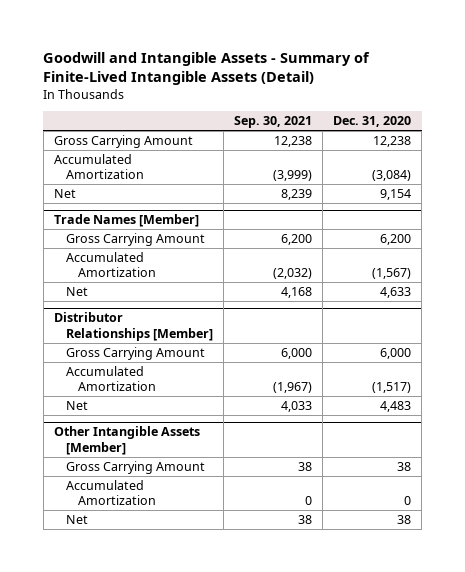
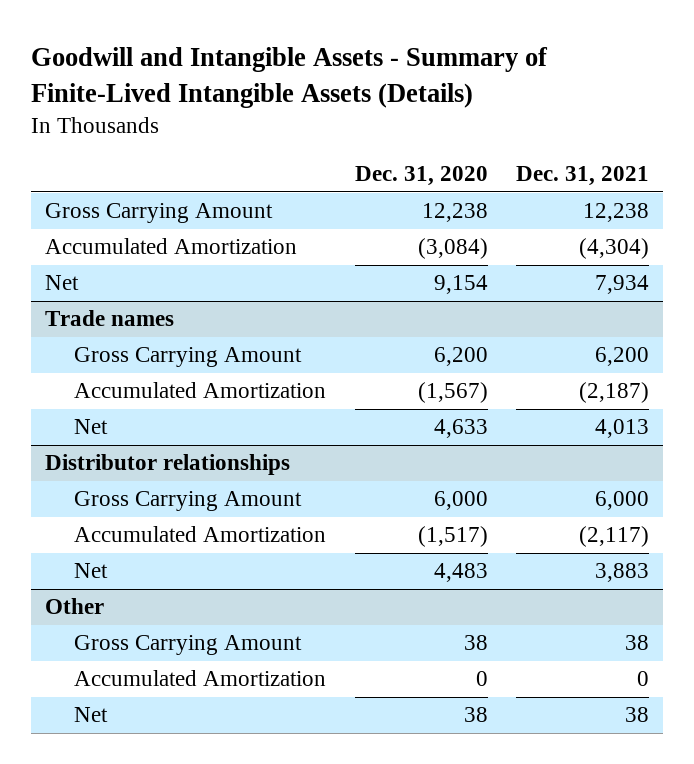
[43,51,371,86] Goodwill and Intangible Assets - Summary of Finite-Lived Intangible Assets (Detail) -> [30,47,548,108] Goodwill and Intangible Assets - Summary of Finite-Lived Intangible Assets (Details)
[234,116,313,129] Sep. 30, 2021 -> none
none -> [515,166,649,187] Dec. 31, 2021
[54,214,200,228] Trade Names [Member] -> [45,310,175,327] Trade names
[54,312,213,341] Distributor Relationships [Member] -> [45,454,291,476] Distributor relationships
[54,426,201,455] Other Intangible Assets [Member] -> [45,598,105,615] Other

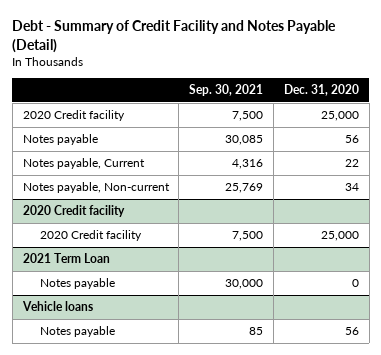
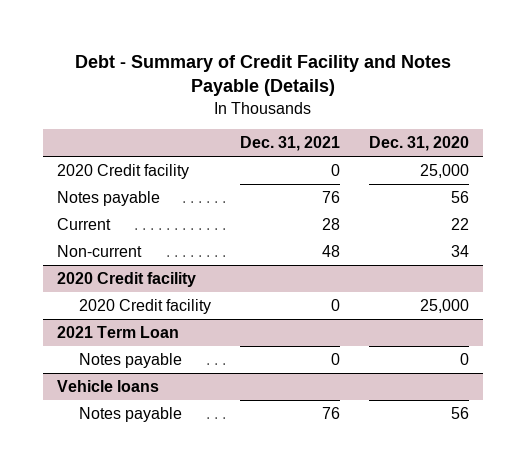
[12,20,337,53] Debt - Summary of Credit Facility and Notes Payable (Detail) -> [75,54,452,97] Debt - Summary of Credit Facility and Notes Payable (Details)
[189,84,264,97] Sep. 30, 2021 -> none
none -> [240,136,341,152] Dec. 31, 2021
[22,158,145,170] Notes payable, Current -> [57,217,112,230] Current
[22,182,170,194] Notes payable, Non-current -> [57,244,143,257] Non-current

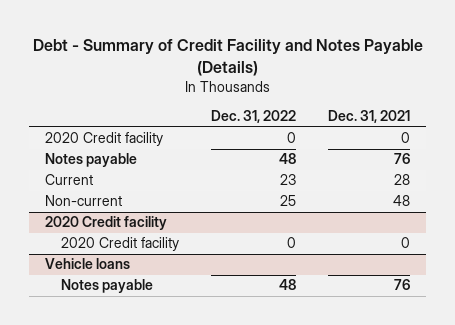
[368,136,469,152] Dec. 31, 2020 -> none
none -> [210,110,296,124] Dec. 31, 2022
[57,325,180,338] 2021 Term Loan -> none
[79,352,183,368] Notes payable -> none

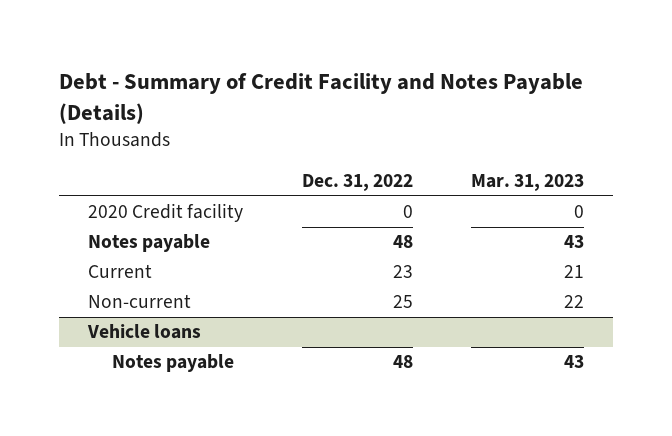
[327,110,410,124] Dec. 31, 2021 -> none
none -> [471,174,585,192] Mar. 31, 2023
[45,216,168,231] 2020 Credit facility -> none
[60,237,179,252] 2020 Credit facility -> none

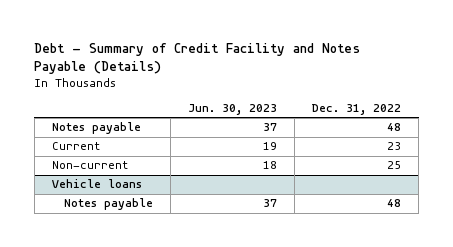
[471,174,585,192] Mar. 31, 2023 -> none
none -> [187,104,277,116] Jun. 30, 2023
[88,203,244,223] 2020 Credit facility -> none

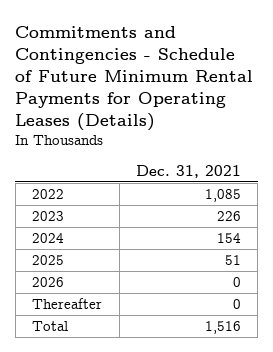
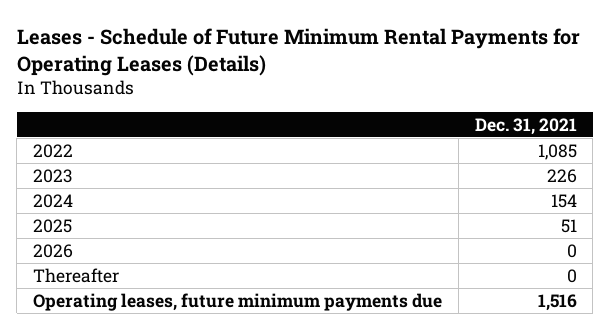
[15,25,254,132] Commitments and Contingencies - Schedule of Future Minimum Rental Payments for Operating Leases (Details) -> [16,27,580,76] Leases - Schedule of Future Minimum Rental Payments for Operating Leases (Details)
[32,320,69,331] Total -> [32,292,442,311] Operating leases, future minimum payments due

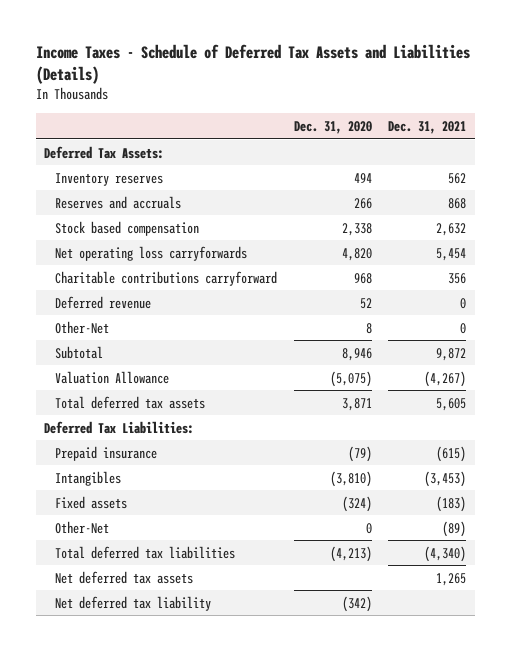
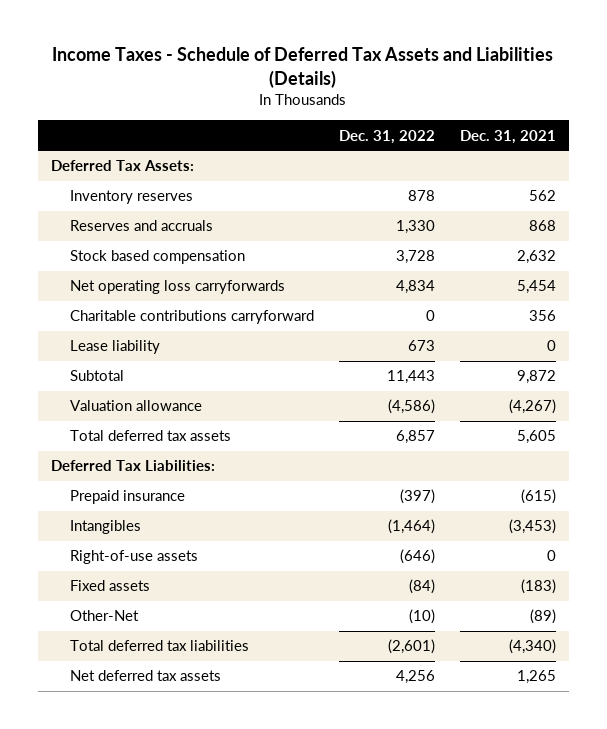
[293,120,372,134] Dec. 31, 2020 -> none
none -> [339,129,436,144] Dec. 31, 2022
[55,295,152,309] Deferred revenue -> none
[55,320,110,334] Other-Net -> none
none -> [70,340,161,355] Lease liability
[55,370,170,384] Valuation Allowance -> [70,400,203,412] Valuation allowance
none -> [70,550,199,565] Right-of-use assets
[55,595,212,611] Net deferred tax liability -> none

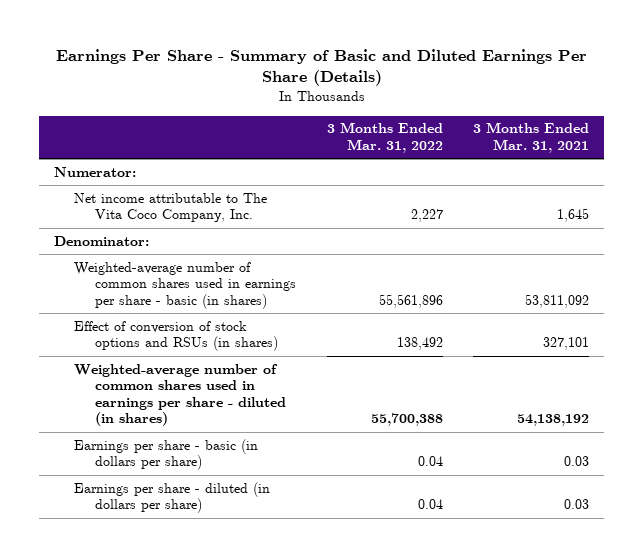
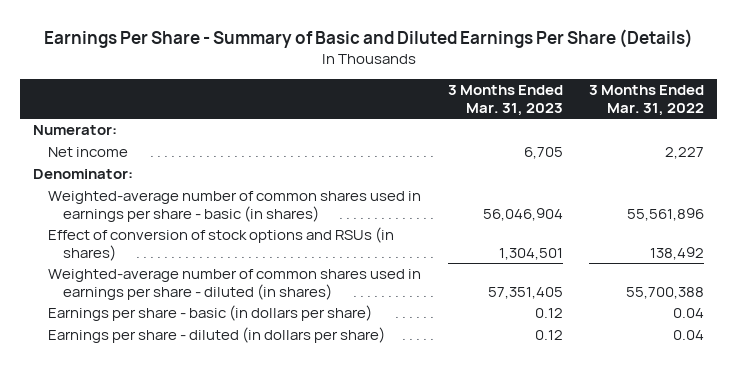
[473,122,590,153] 3 Months Ended Mar. 31, 2021 -> none
none -> [447,84,563,116] 3 Months Ended Mar. 31, 2023
[74,192,268,223] Net income attributable to The Vita Coco Company, Inc. -> [48,147,129,158] Net income

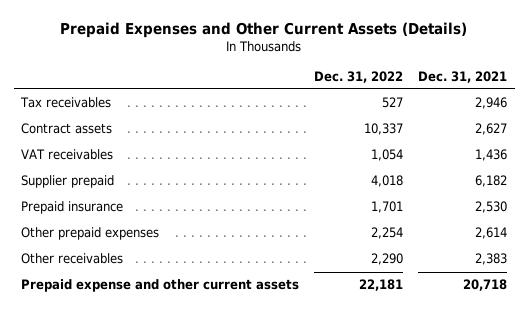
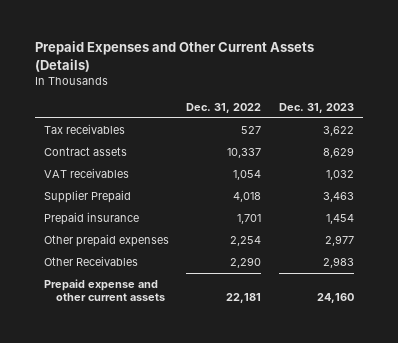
[418,70,508,83] Dec. 31, 2021 -> none
none -> [279,102,355,113] Dec. 31, 2023
[21,175,115,189] Supplier prepaid -> [43,189,131,203] Supplier Prepaid
[21,253,124,265] Other receivables -> [43,255,138,266] Other Receivables

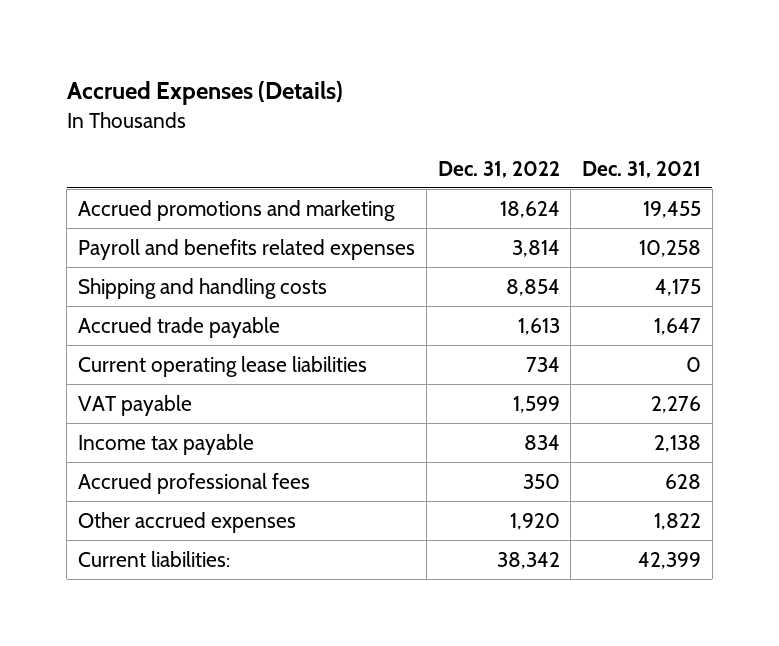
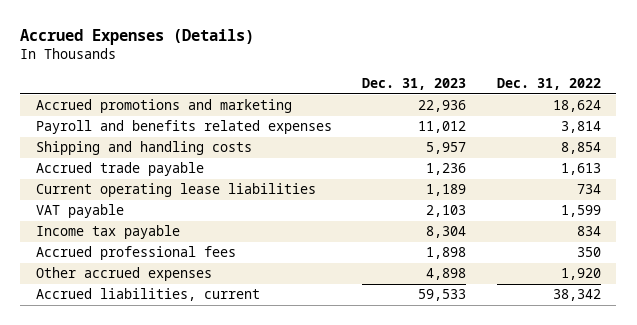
[582,160,702,178] Dec. 31, 2021 -> none
none -> [362,77,467,90] Dec. 31, 2023
[78,550,231,567] Current liabilities: -> [35,288,260,302] Accrued liabilities, current

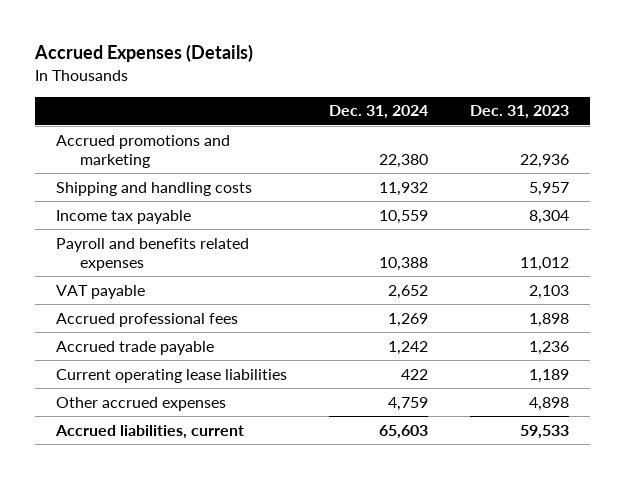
[497,77,602,90] Dec. 31, 2022 -> none
none -> [328,105,428,120] Dec. 31, 2024
[35,120,332,135] Payroll and benefits related expenses -> [55,237,249,272] Payroll and benefits related expenses
[35,204,124,219] VAT payable -> [55,284,145,299] VAT payable
[35,162,204,177] Accrued trade payable -> [55,340,214,355] Accrued trade payable
[35,183,316,198] Current operating lease liabilities -> [55,368,287,383] Current operating lease liabilities

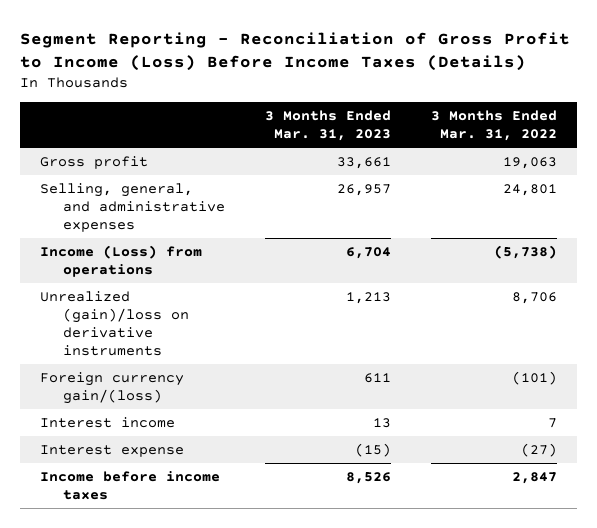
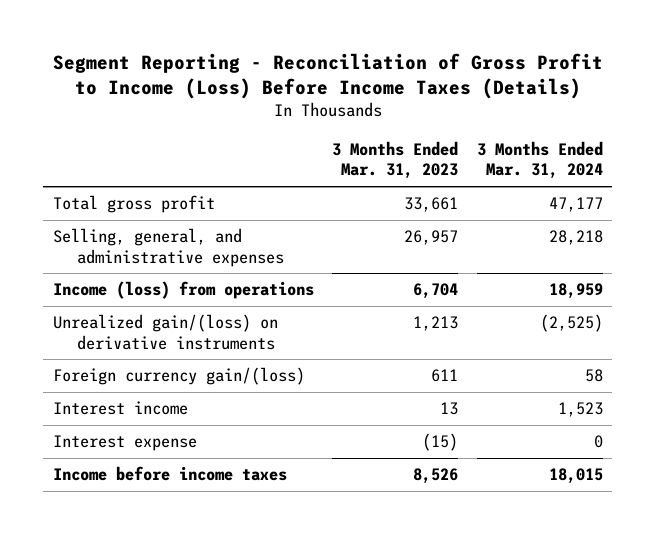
[430,110,557,142] 3 Months Ended Mar. 31, 2022 -> none
none -> [476,141,603,180] 3 Months Ended Mar. 31, 2024
[40,155,149,169] Gross profit -> [52,195,215,214] Total gross profit
[40,244,203,277] Income (Loss) from operations -> [52,281,314,300] Income (loss) from operations
[40,290,189,357] Unrealized (gain)/loss on derivative instruments -> [52,314,278,350] Unrealized gain/(loss) on derivative instruments

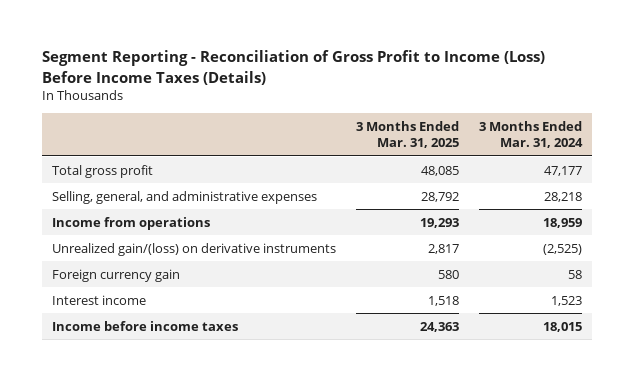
[332,141,459,180] 3 Months Ended Mar. 31, 2023 -> none
none -> [355,121,459,149] 3 Months Ended Mar. 31, 2025
[52,281,314,300] Income (loss) from operations -> [51,216,210,230] Income from operations
[52,367,305,386] Foreign currency gain/(loss) -> [51,268,180,282] Foreign currency gain
[52,435,197,452] Interest expense -> none

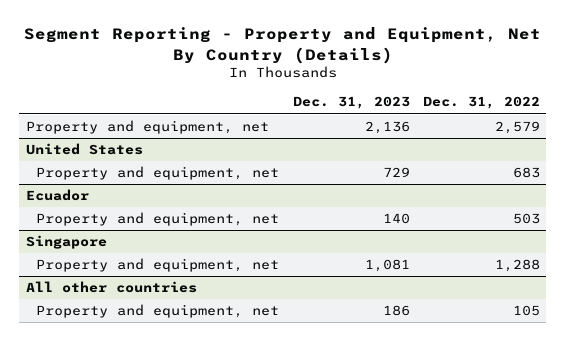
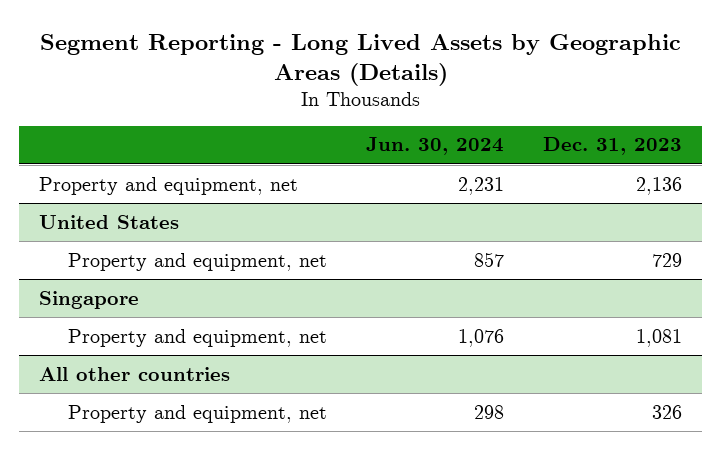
[23,27,541,64] Segment Reporting - Property and Equipment, Net By Country (Details) -> [39,33,681,86] Segment Reporting - Long Lived Assets by Geographic Areas (Details)
[422,96,540,110] Dec. 31, 2022 -> none
none -> [366,137,505,156] Jun. 30, 2024
[25,189,89,202] Ecuador -> none
[36,212,280,227] Property and equipment, net -> none
[382,305,410,317] 186 -> [652,404,683,419] 326

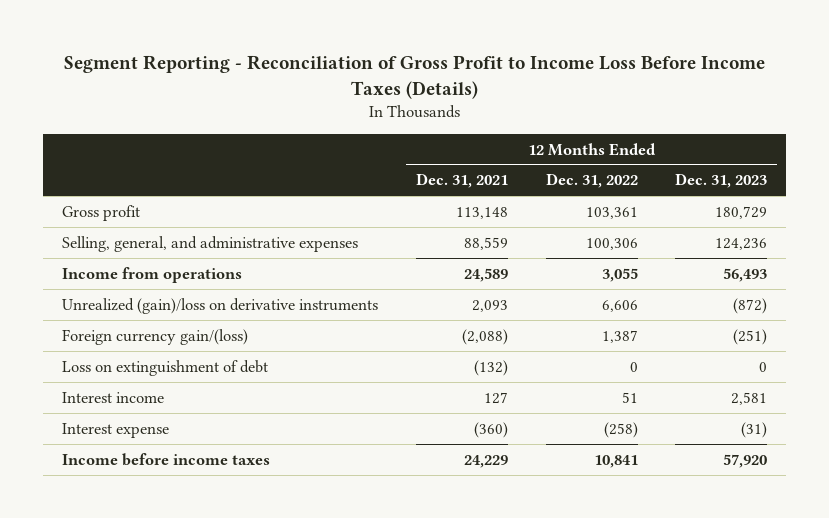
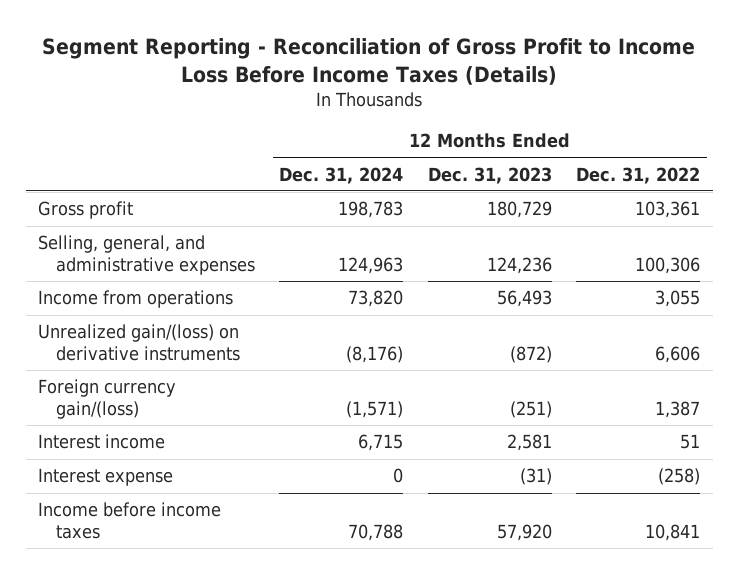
[415,173,508,189] Dec. 31, 2021 -> none
none -> [279,166,404,184] Dec. 31, 2024
[61,297,378,314] Unrealized (gain)/loss on derivative instruments -> [38,324,240,361] Unrealized gain/(loss) on derivative instruments
[61,359,268,376] Loss on extinguishment of debt -> none

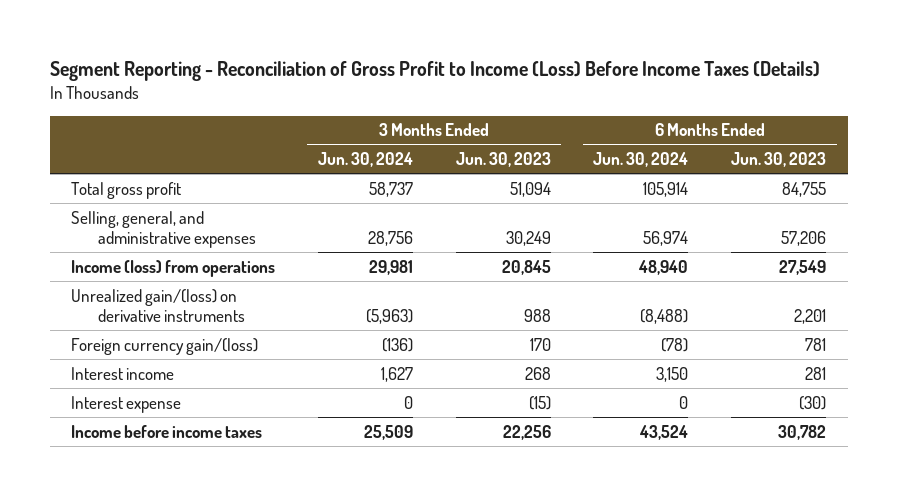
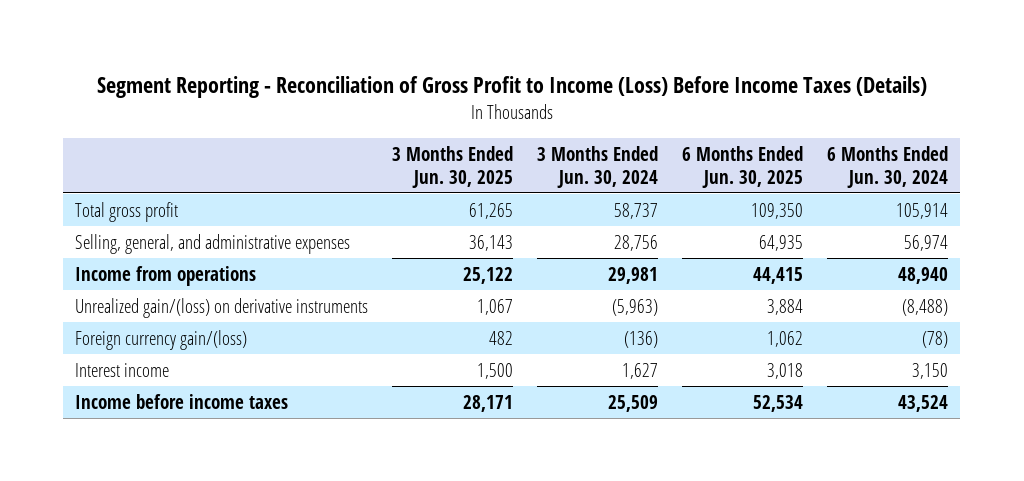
[455,151,551,167] Jun. 30, 2023 -> none
[731,151,827,167] Jun. 30, 2023 -> none
none -> [392,145,514,188] 3 Months Ended Jun. 30, 2025
none -> [682,145,804,188] 6 Months Ended Jun. 30, 2025
[71,259,276,277] Income (loss) from operations -> [75,265,257,286] Income from operations
[71,395,182,413] Interest expense -> none

